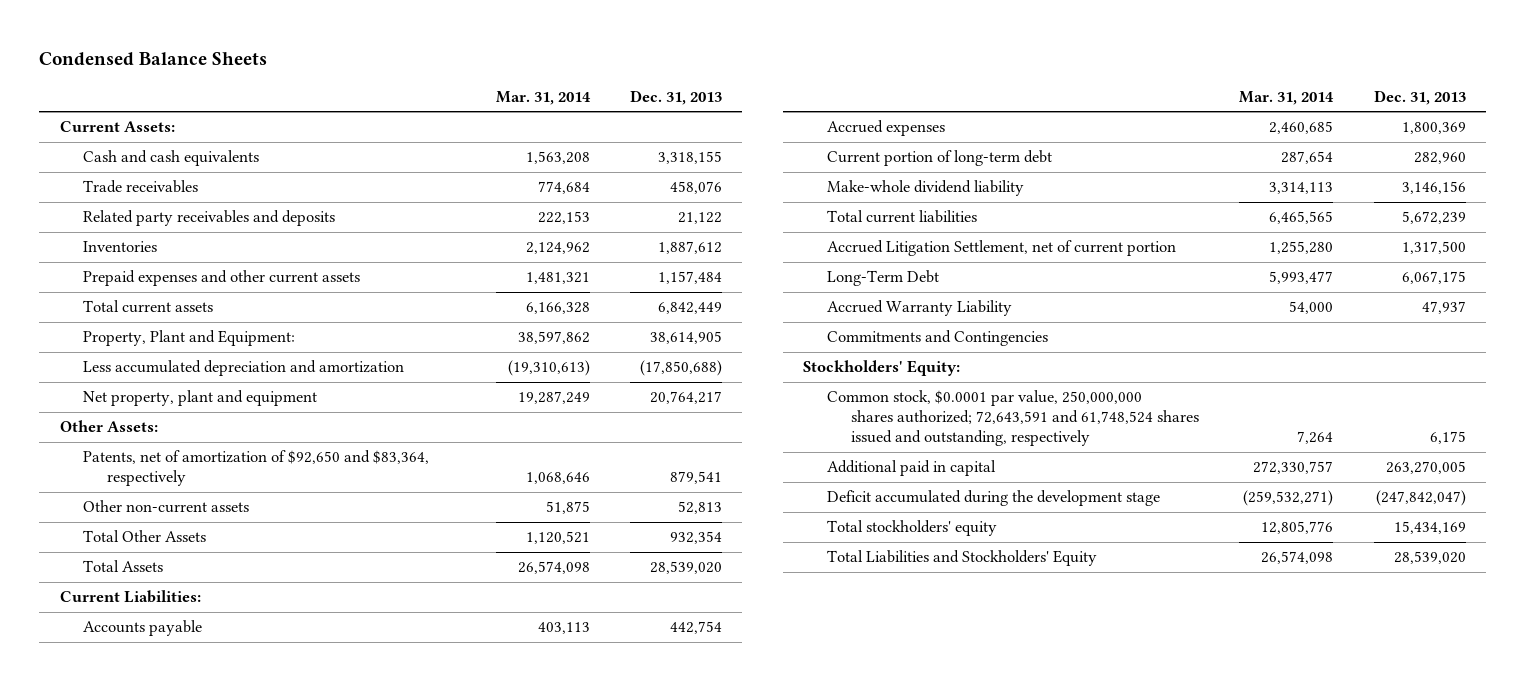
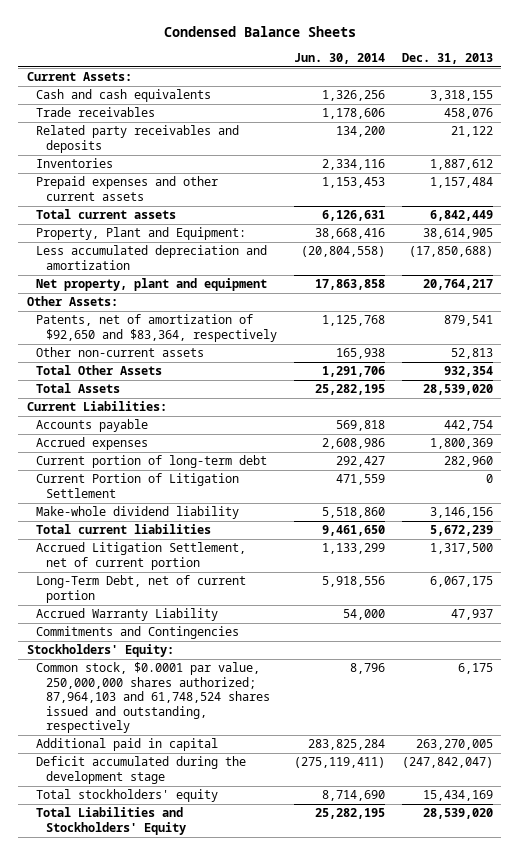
[495,90,591,105] Mar. 31, 2014 -> none
none -> [294,52,386,64] Jun. 30, 2014
none -> [36,473,240,498] Current Portion of Litigation Settlement
[827,270,940,287] Long-Term Debt -> [36,575,247,603] Long-Term Debt, net of current portion
[827,390,1200,447] Common stock, $0.0001 par value, 250,000,000 shares authorized; 72,643,591 and 61,748,524 shares issued and outstanding, respectively -> [36,662,271,734] Common stock, $0.0001 par value, 250,000,000 shares authorized; 87,964,103 and 61,748,524 shares issued and outstanding, respectively

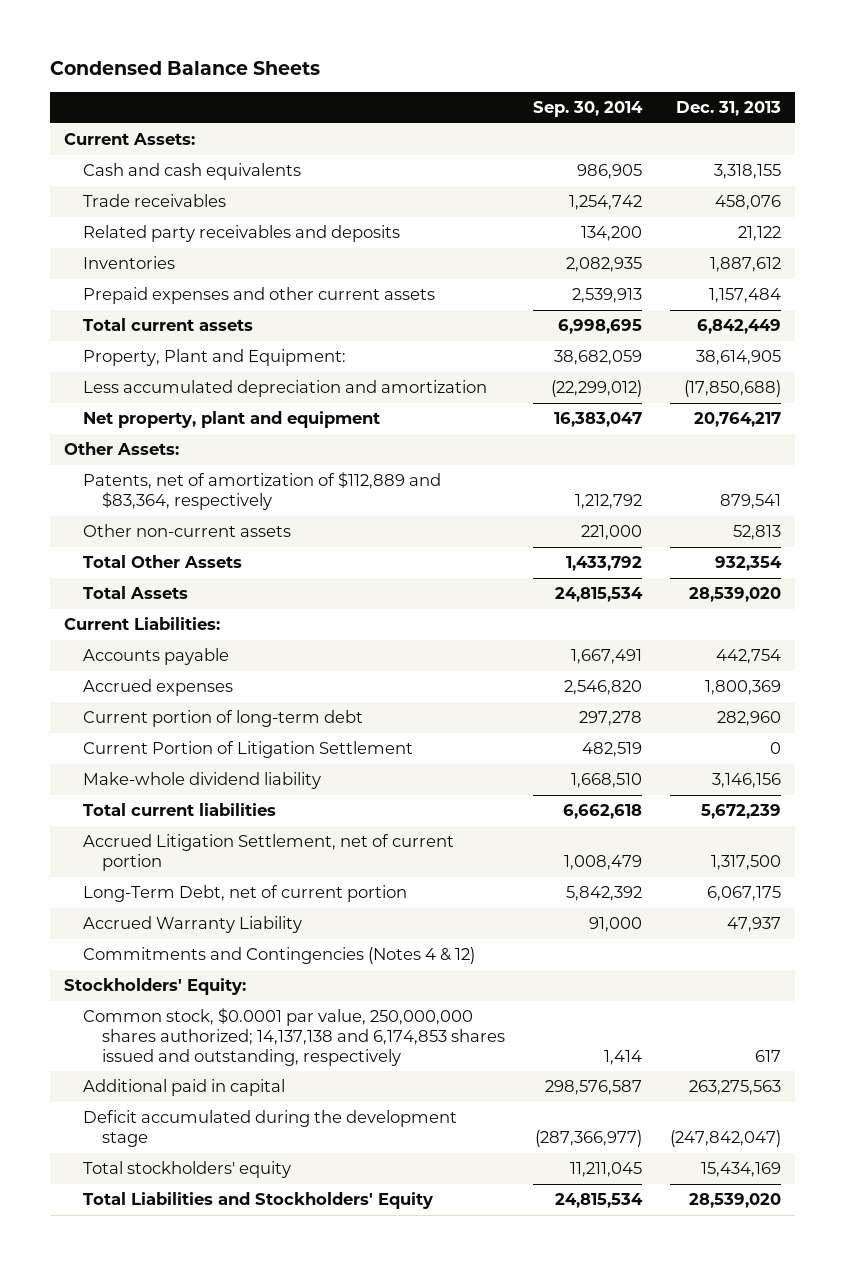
[294,52,386,64] Jun. 30, 2014 -> none
none -> [532,100,643,117] Sep. 30, 2014
[36,314,278,342] Patents, net of amortization of $92,650 and $83,364, respectively -> [82,472,441,510] Patents, net of amortization of $112,889 and $83,364, respectively
[36,626,240,640] Commitments and Contingencies -> [82,947,475,965] Commitments and Contingencies (Notes 4 & 12)
[36,662,271,734] Common stock, $0.0001 par value, 250,000,000 shares authorized; 87,964,103 and 61,748,524 shares issued and outstanding, respectively -> [82,1008,505,1066] Common stock, $0.0001 par value, 250,000,000 shares authorized; 14,137,138 and 6,174,853 shares issued and outstanding, respectively
[457,663,493,675] 6,175 -> [755,1049,782,1062] 617
[415,739,493,751] 263,270,005 -> [689,1080,782,1096] 263,275,563

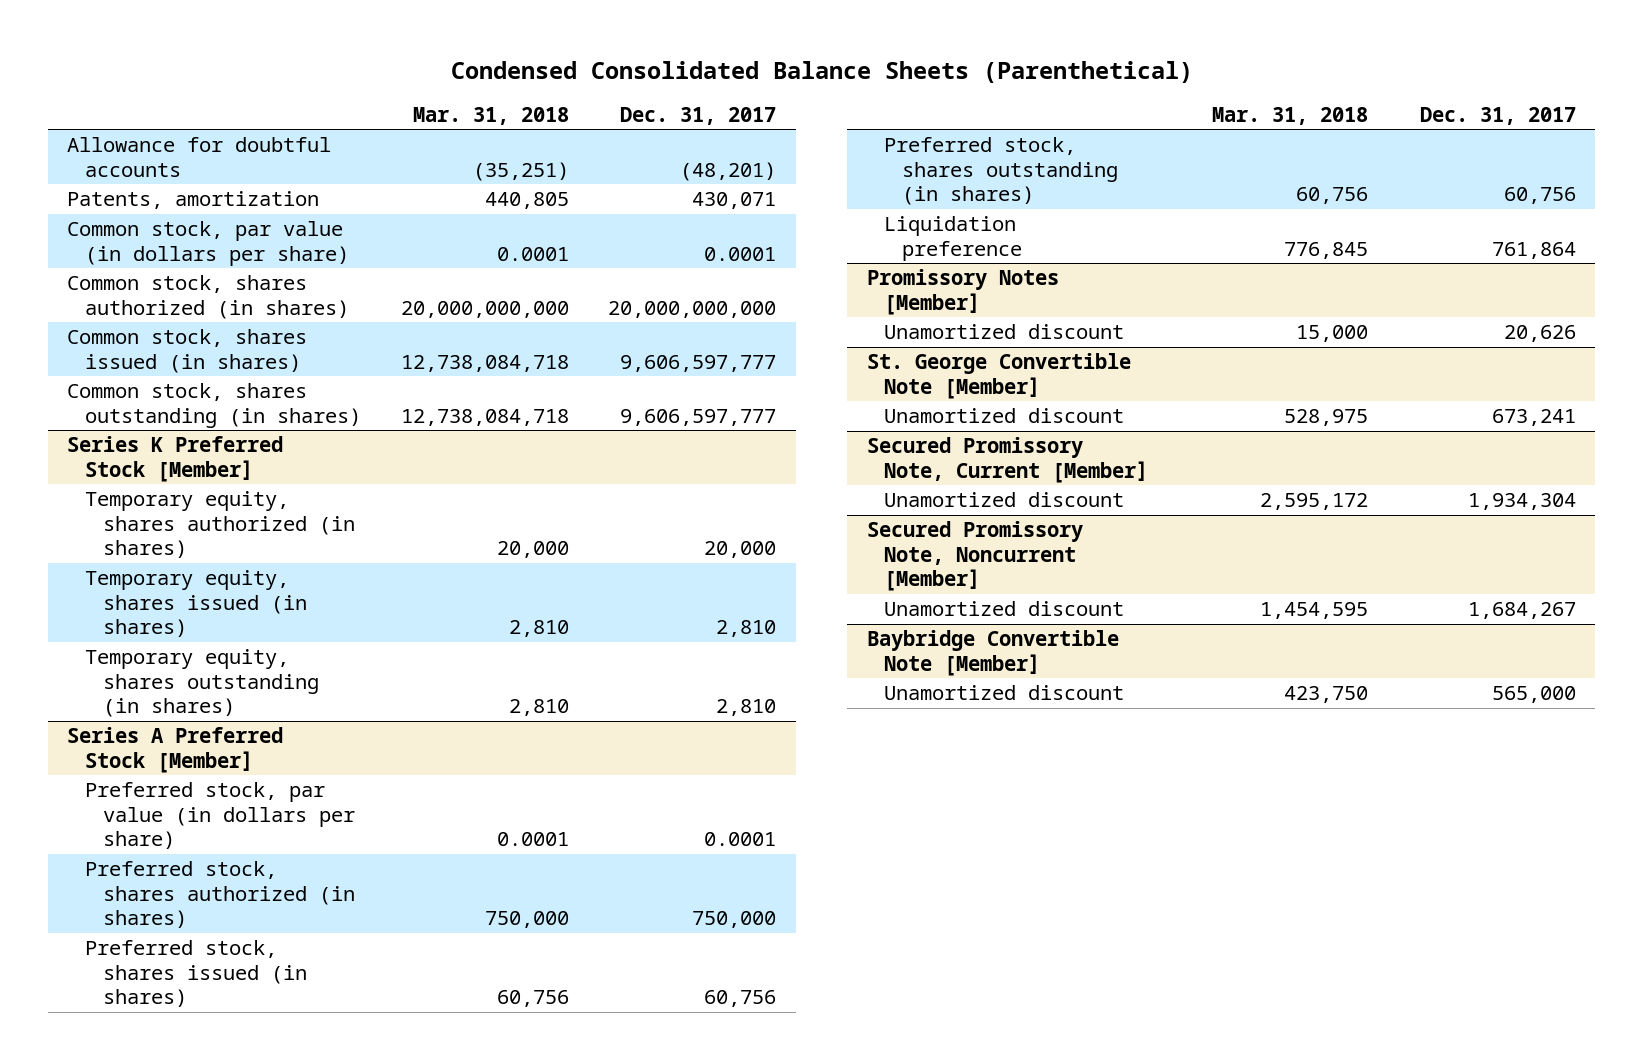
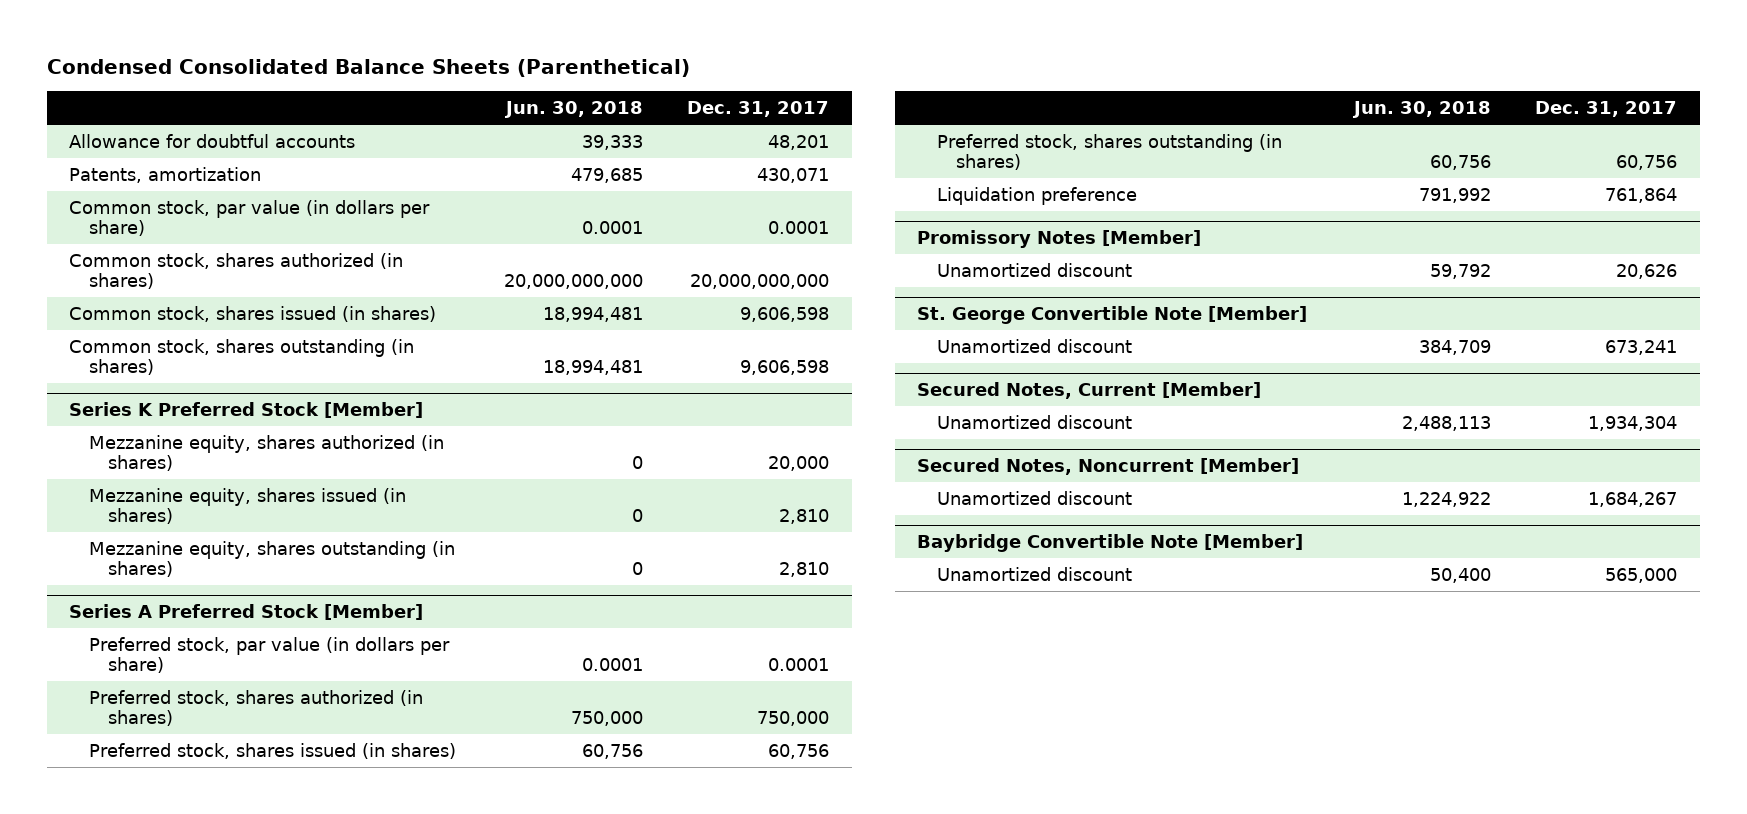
[412,106,569,125] Mar. 31, 2018 -> none
none -> [503,101,643,119] Jun. 30, 2018
[680,161,777,181] (48,201) -> [768,134,830,150] 48,201
[620,354,777,372] 9,606,597,777 -> [740,306,830,322] 9,606,598
[620,408,777,426] 9,606,597,777 -> [740,359,830,375] 9,606,598
[85,491,355,558] Temporary equity, shares authorized (in shares) -> [88,434,444,471] Mezzanine equity, shares authorized (in shares)
[85,570,307,637] Temporary equity, shares issued (in shares) -> [88,487,406,524] Mezzanine equity, shares issued (in shares)
[85,649,319,717] Temporary equity, shares outstanding (in shares) -> [88,540,455,577] Mezzanine equity, shares outstanding (in shares)
[866,437,1149,483] Secured Promissory Note, Current [Member] -> [917,381,1262,399] Secured Notes, Current [Member]
[866,521,1083,591] Secured Promissory Note, Noncurrent [Member] -> [917,457,1300,475] Secured Notes, Noncurrent [Member]

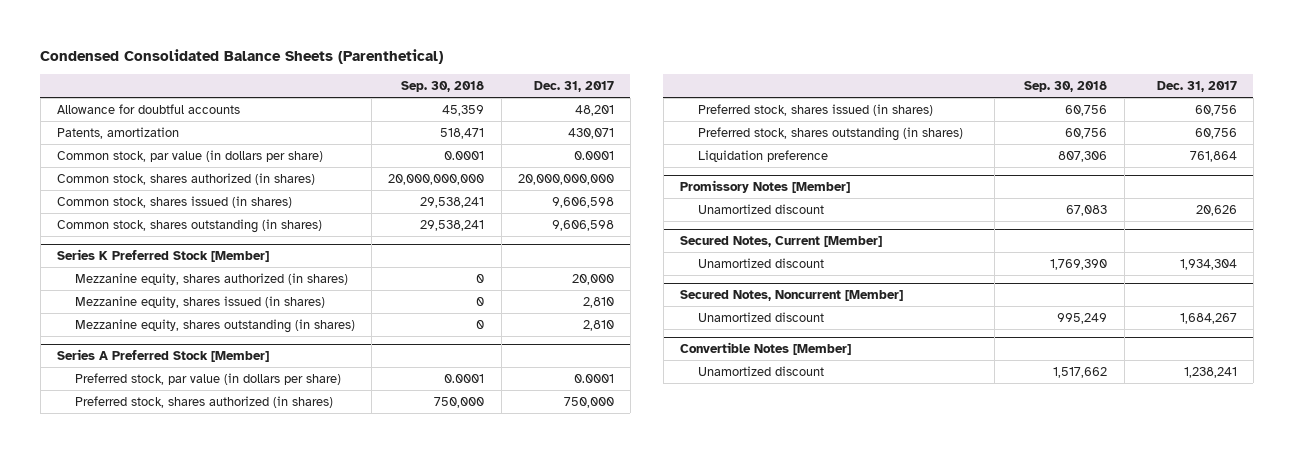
[503,101,643,119] Jun. 30, 2018 -> none
none -> [401,81,485,93] Sep. 30, 2018
[917,305,1308,324] St. George Convertible Note [Member] -> none
[936,338,1132,353] Unamortized discount -> none
[917,533,1304,552] Baybridge Convertible Note [Member] -> none
none -> [680,342,852,356] Convertible Notes [Member]
[1605,567,1678,583] 565,000 -> [1183,366,1237,378] 1,238,241

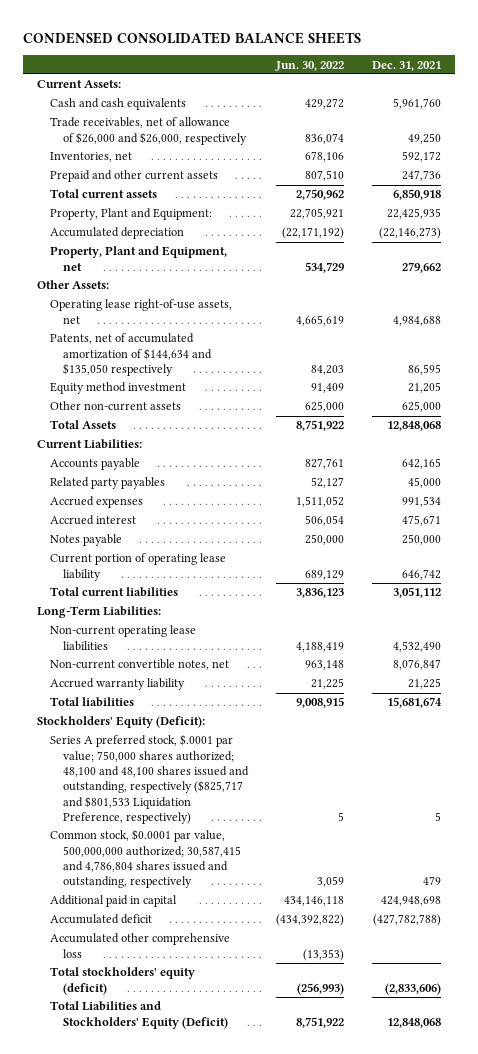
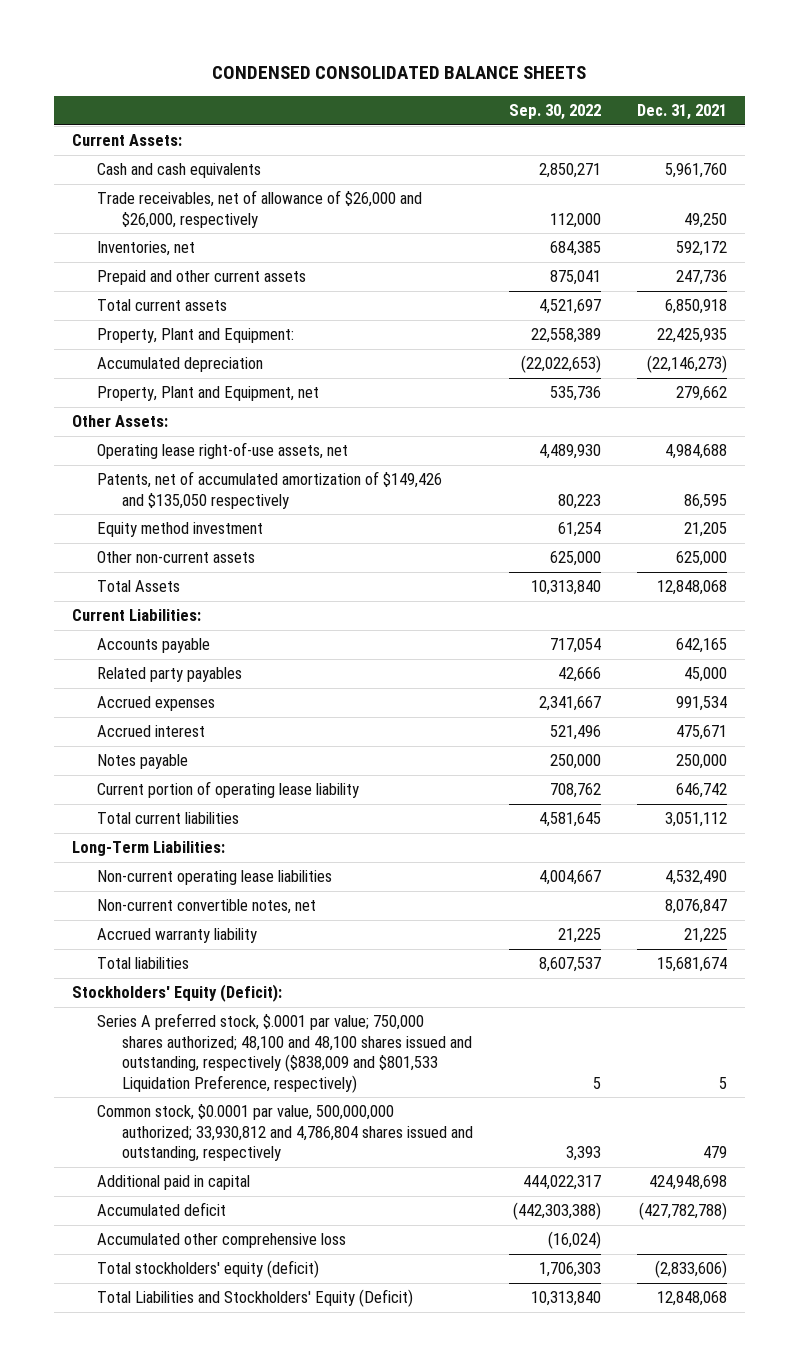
[275,60,345,71] Jun. 30, 2022 -> none
none -> [509,104,602,121] Sep. 30, 2022
[50,333,213,377] Patents, net of accumulated amortization of $144,634 and $135,050 respectively -> [97,471,443,509] Patents, net of accumulated amortization of $149,426 and $135,050 respectively
[50,734,250,825] Series A preferred stock, $.0001 par value; 750,000 shares authorized; 48,100 and 48,100 shares issued and outstanding, respectively ($825,717 and $801,533 Liquidation Preference, respectively) -> [97,1013,473,1093] Series A preferred stock, $.0001 par value; 750,000 shares authorized; 48,100 and 48,100 shares issued and outstanding, respectively ($838,009 and $801,533 Liquidation Preference, respectively)
[50,829,242,889] Common stock, $0.0001 par value, 500,000,000 authorized; 30,587,415 and 4,786,804 shares issued and outstanding, respectively -> [97,1104,474,1162] Common stock, $0.0001 par value, 500,000,000 authorized; 33,930,812 and 4,786,804 shares issued and outstanding, respectively

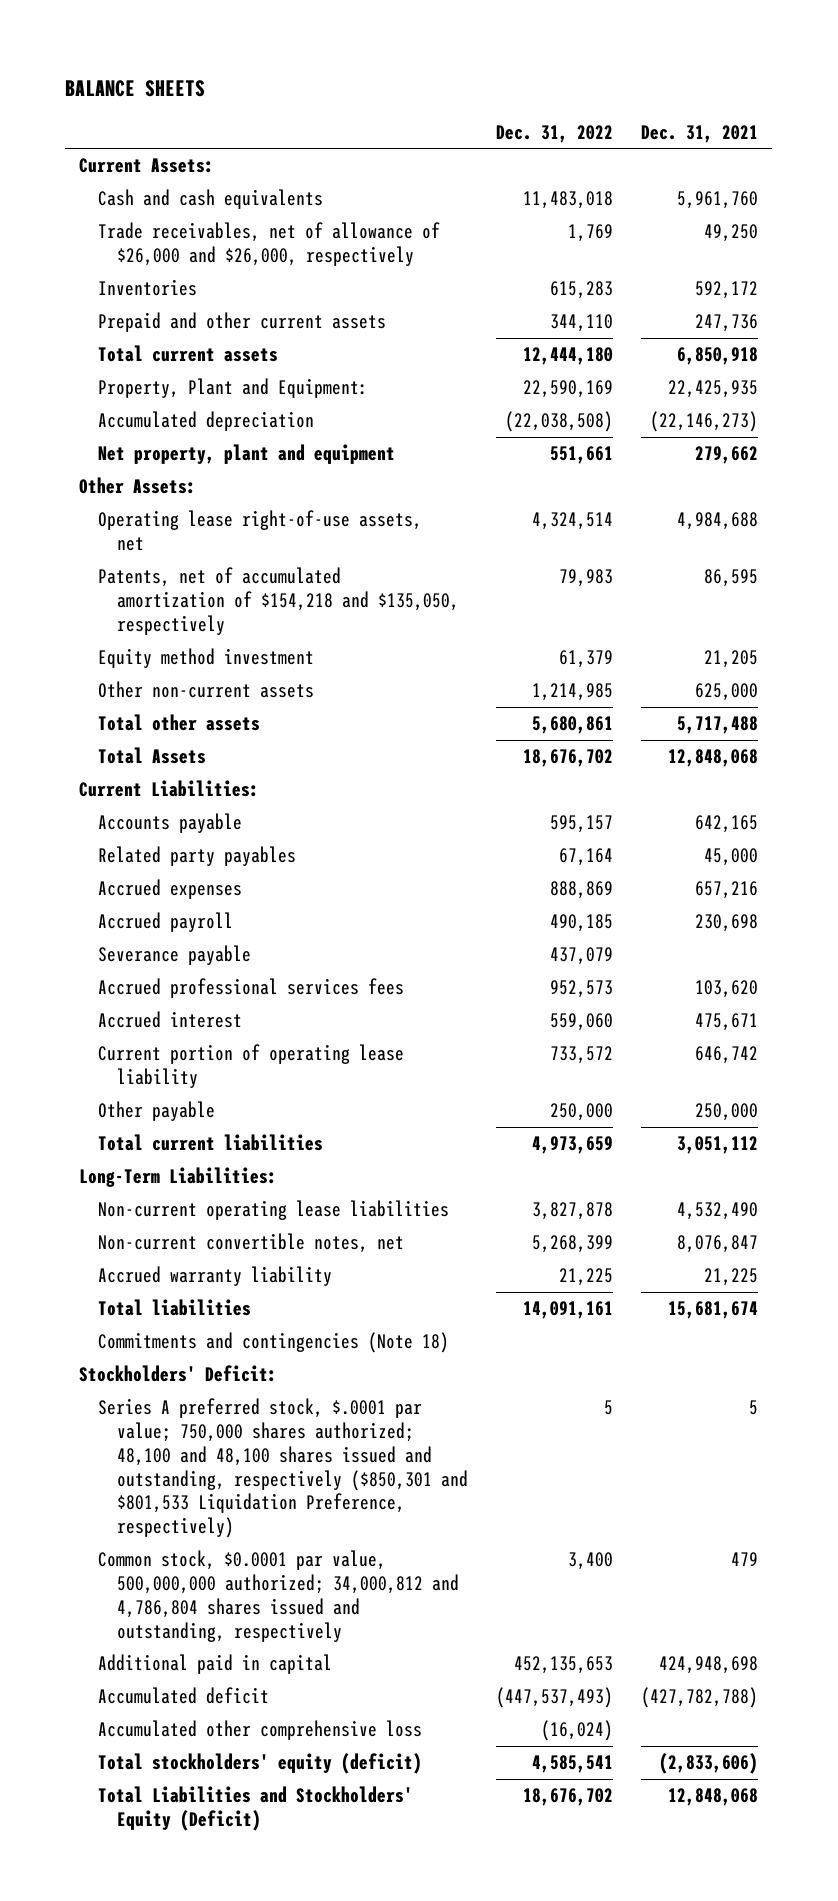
[212,66,587,80] CONDENSED CONSOLIDATED BALANCE SHEETS -> [65,79,206,97] BALANCE SHEETS
[509,104,602,121] Sep. 30, 2022 -> none
none -> [495,124,613,143] Dec. 31, 2022
[97,241,196,257] Inventories, net -> [98,279,198,297] Inventories
[97,386,320,402] Property, Plant and Equipment, net -> [98,444,396,465] Net property, plant and equipment
[97,471,443,509] Patents, net of accumulated amortization of $149,426 and $135,050 respectively -> [98,567,459,635] Patents, net of accumulated amortization of $154,218 and $135,050, respectively
none -> [98,714,261,732] Total other assets
[675,696,727,712] 991,534 -> [695,881,759,900] 657,216
none -> [98,912,234,933] Accrued payroll
none -> [98,945,252,966] Severance payable
none -> [98,978,405,999] Accrued professional services fees
[97,754,189,770] Notes payable -> none
none -> [98,1101,216,1122] Other payable
none -> [98,1332,450,1354] Commitments and contingencies (Note 18)
[71,984,282,1003] Stockholders' Equity (Deficit): -> [79,1365,278,1383] Stockholders' Deficit:
[97,1013,473,1093] Series A preferred stock, $.0001 par value; 750,000 shares authorized; 48,100 and 48,100 shares issued and outstanding, respectively ($838,009 and $801,533 Liquidation Preference, respectively) -> [98,1398,468,1539] Series A preferred stock, $.0001 par value; 750,000 shares authorized; 48,100 and 48,100 shares issued and outstanding, respectively ($850,301 and $801,533 Liquidation Preference, respectively)
[97,1104,474,1162] Common stock, $0.0001 par value, 500,000,000 authorized; 33,930,812 and 4,786,804 shares issued and outstanding, respectively -> [98,1550,459,1642] Common stock, $0.0001 par value, 500,000,000 authorized; 34,000,812 and 4,786,804 shares issued and outstanding, respectively

